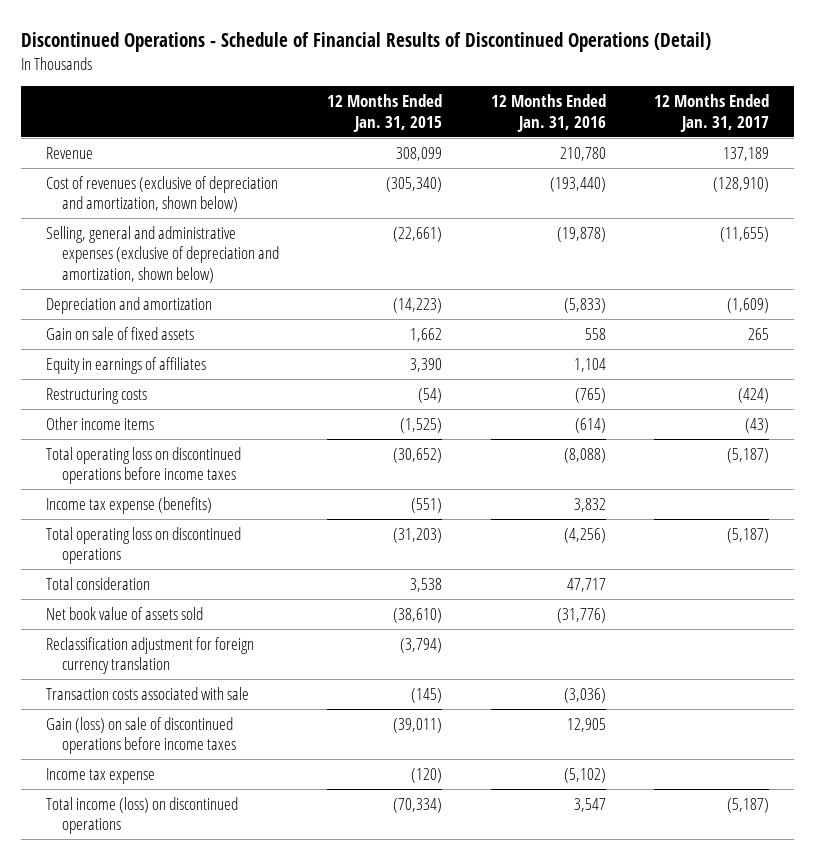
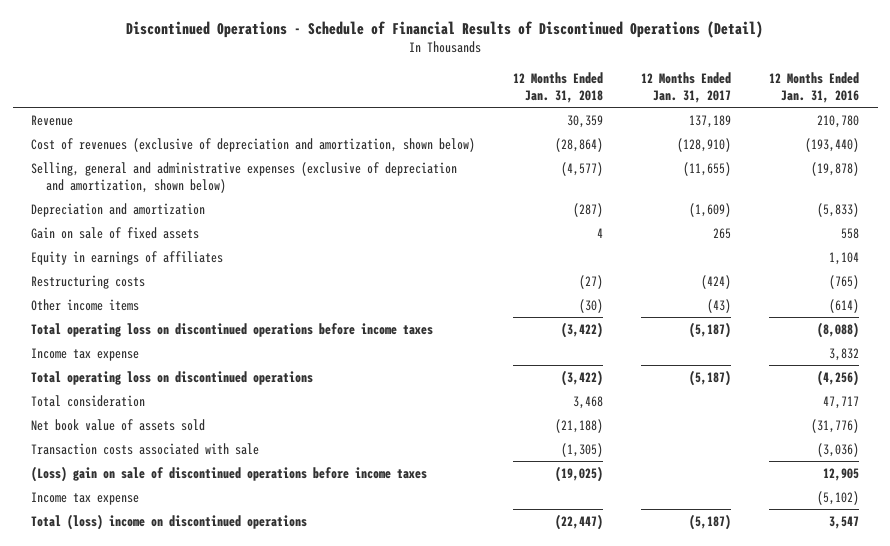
[327,94,443,132] 12 Months Ended Jan. 31, 2015 -> none
none -> [513,71,604,104] 12 Months Ended Jan. 31, 2018
[45,496,212,514] Income tax expense (benefits) -> [31,347,140,361] Income tax expense
[45,636,254,675] Reclassification adjustment for foreign currency translation -> none
[45,716,236,755] Gain (loss) on sale of discontinued operations before income taxes -> [31,465,428,482] (Loss) gain on sale of discontinued operations before income taxes
[45,796,238,835] Total income (loss) on discontinued operations -> [31,513,308,530] Total (loss) income on discontinued operations

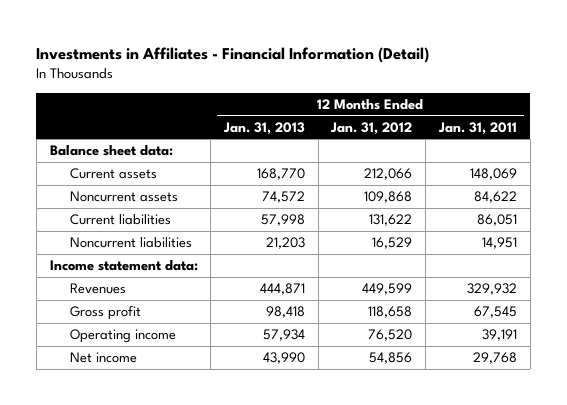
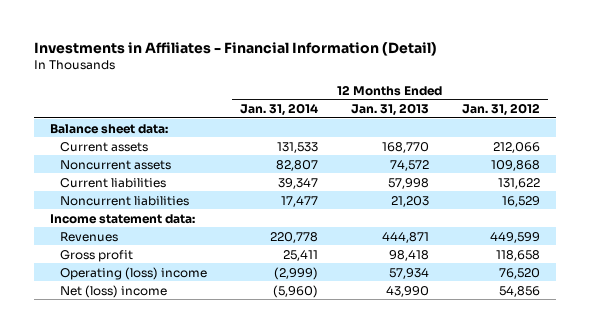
[437,121,517,135] Jan. 31, 2011 -> none
none -> [239,102,318,116] Jan. 31, 2014
[69,329,176,344] Operating income -> [59,266,207,280] Operating (loss) income
[69,352,137,364] Net income -> [59,284,167,298] Net (loss) income

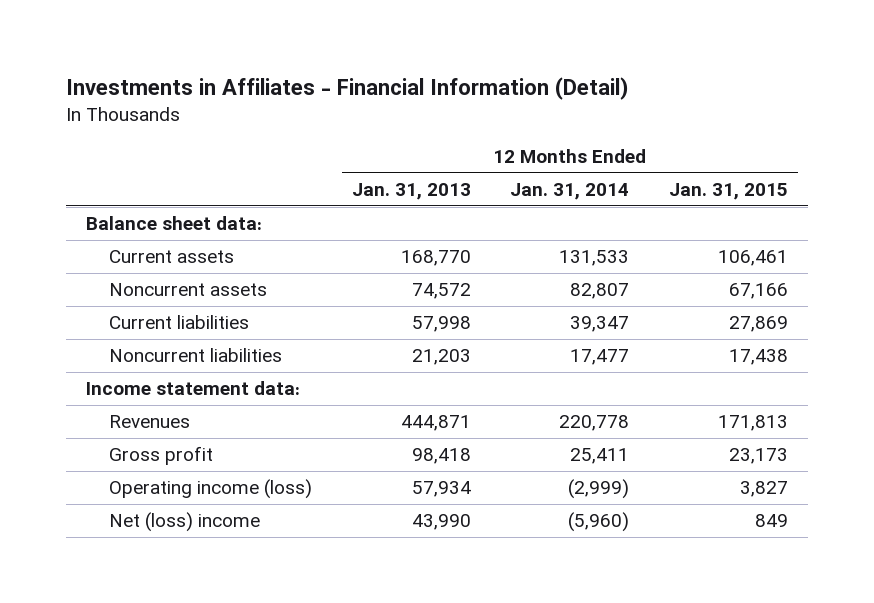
[461,102,540,116] Jan. 31, 2012 -> none
none -> [669,183,789,201] Jan. 31, 2015
[59,266,207,280] Operating (loss) income -> [108,479,312,500] Operating income (loss)

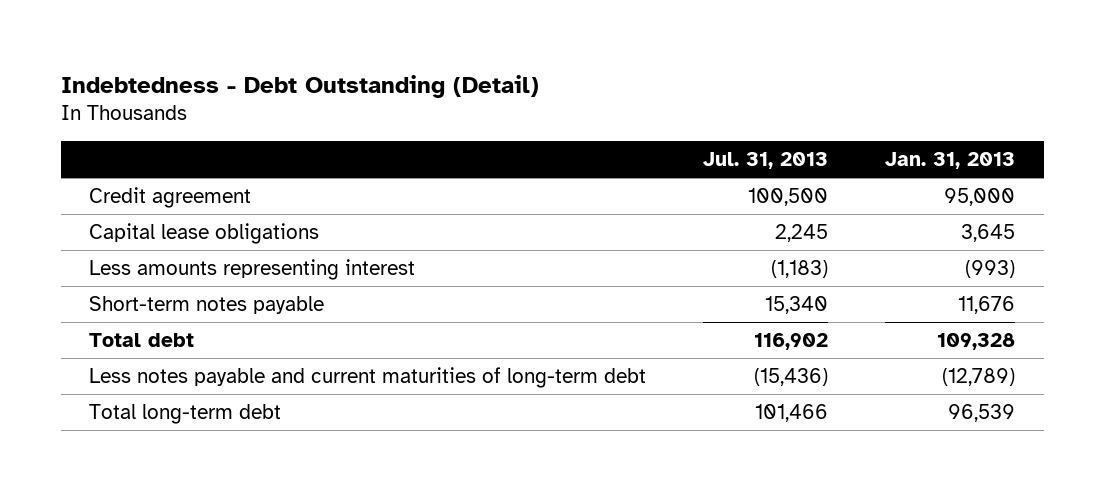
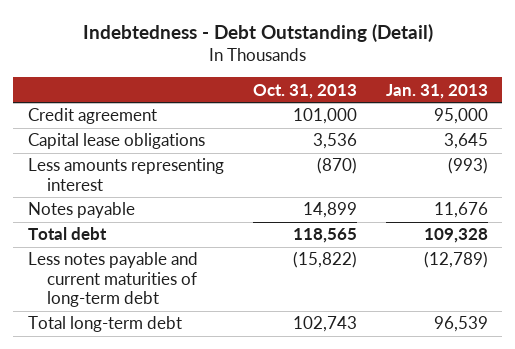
[703,152,829,170] Jul. 31, 2013 -> none
none -> [252,83,357,99] Oct. 31, 2013
[89,296,325,315] Short-term notes payable -> [27,202,135,219] Notes payable

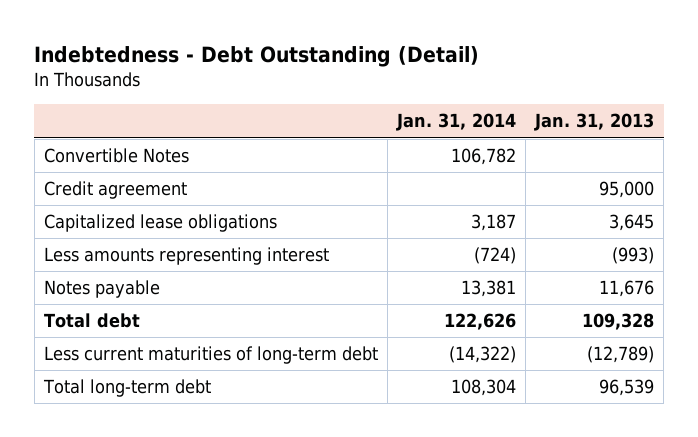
[252,83,357,99] Oct. 31, 2013 -> none
none -> [396,113,517,132] Jan. 31, 2014
none -> [44,148,190,164] Convertible Notes
[27,133,205,150] Capital lease obligations -> [44,214,278,233] Capitalized lease obligations
[27,252,198,308] Less notes payable and current maturities of long-term debt -> [44,346,379,365] Less current maturities of long-term debt

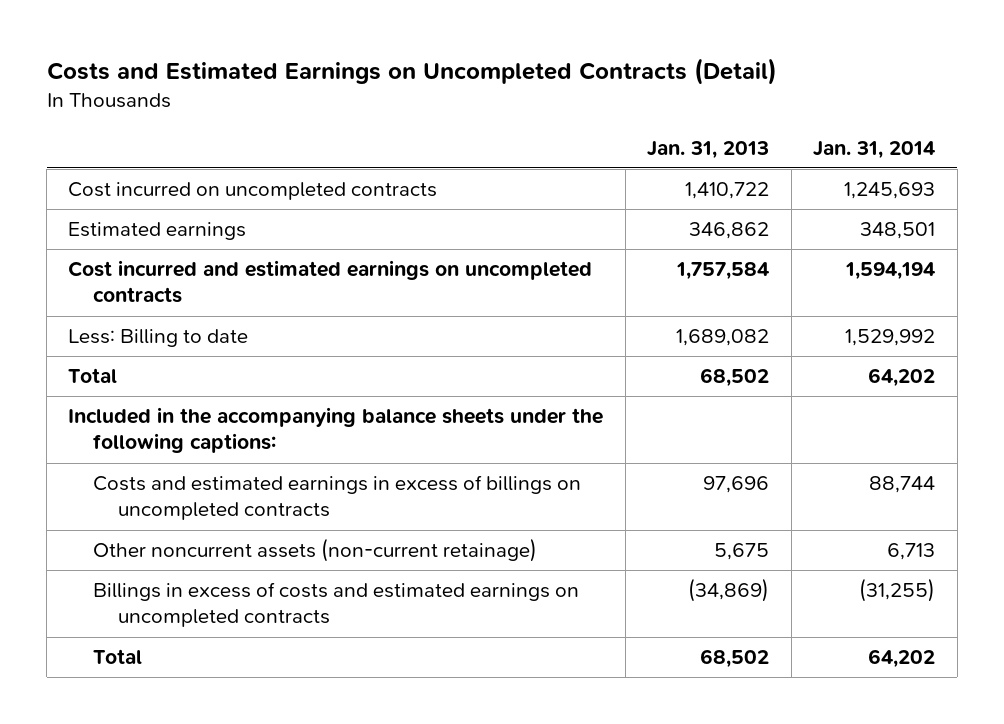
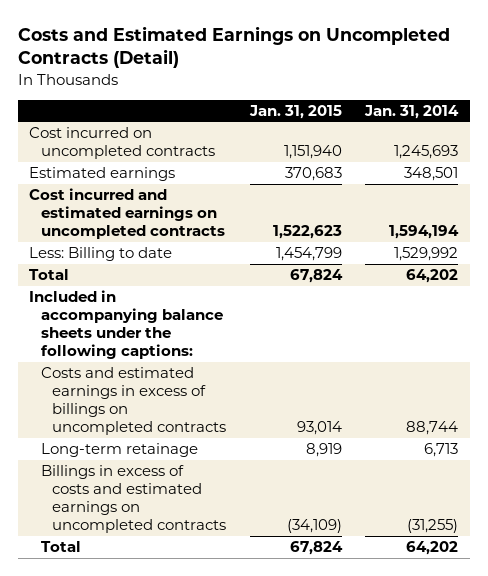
[647,140,770,159] Jan. 31, 2013 -> none
none -> [248,104,342,119] Jan. 31, 2015
[68,407,604,454] Included in the accompanying balance sheets under the following captions: -> [29,290,223,360] Included in accompanying balance sheets under the following captions:
[93,538,538,563] Other noncurrent assets (non-current retainage) -> [40,443,198,458] Long-term retainage

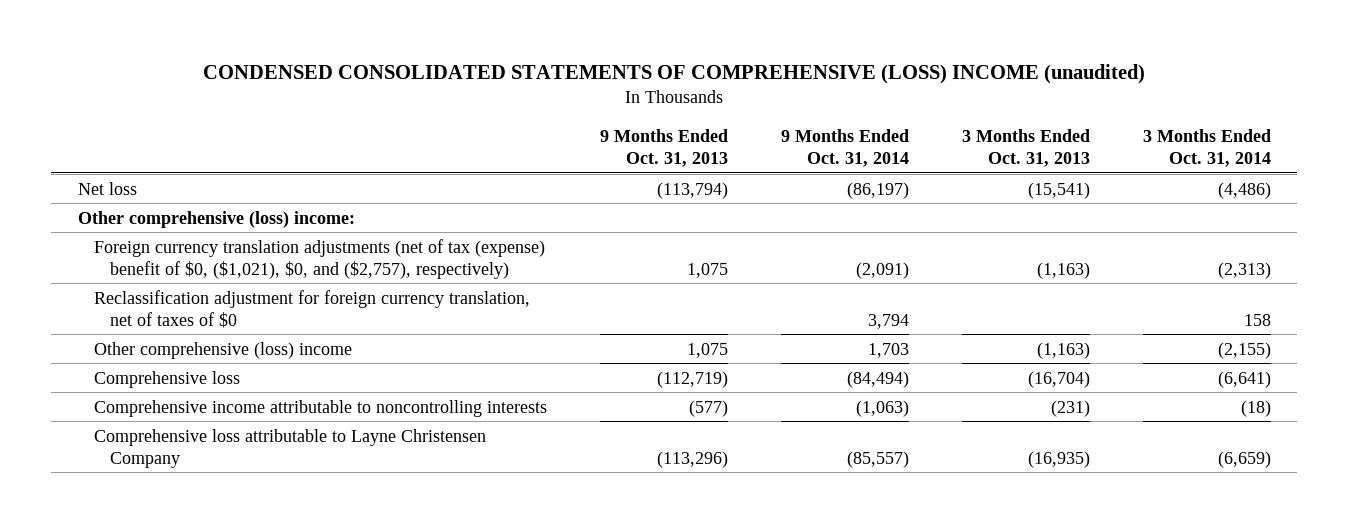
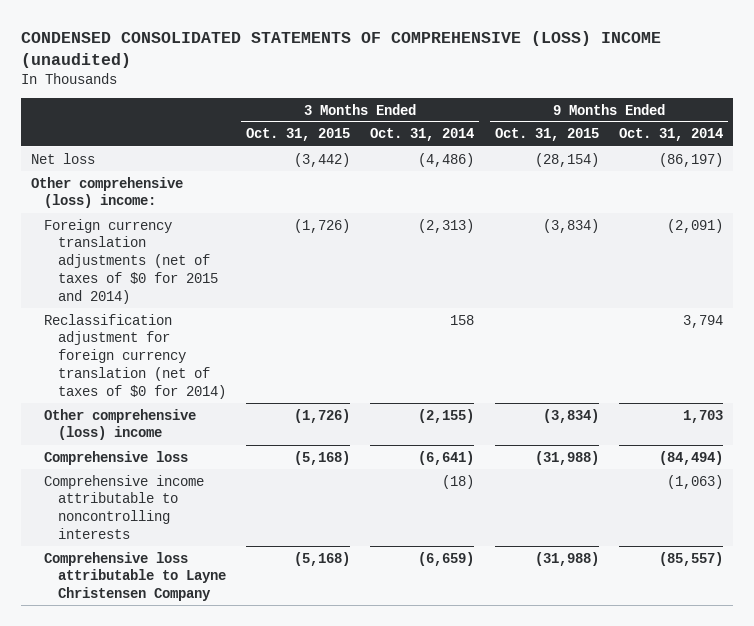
[599,128,728,167] 9 Months Ended Oct. 31, 2013 -> none
[961,128,1090,167] 3 Months Ended Oct. 31, 2013 -> none
none -> [245,128,350,142] Oct. 31, 2015
none -> [494,128,599,142] Oct. 31, 2015
[93,238,545,279] Foreign currency translation adjustments (net of tax (expense) benefit of $0, ($1,021), $0, and ($2,757), respectively) -> [44,218,218,304] Foreign currency translation adjustments (net of taxes of $0 for 2015 and 2014)
[93,289,530,328] Reclassification adjustment for foreign currency translation, net of taxes of $0 -> [44,313,226,399] Reclassification adjustment for foreign currency translation (net of taxes of $0 for 2014)

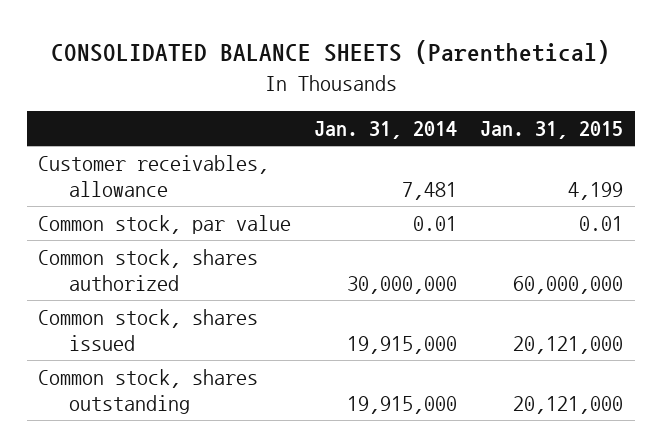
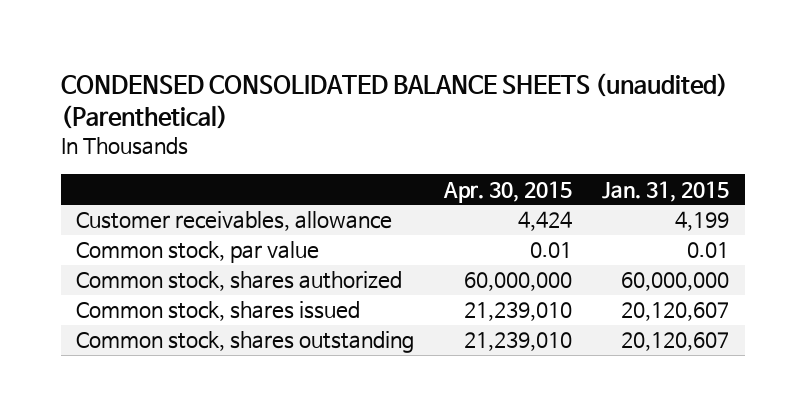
[50,40,610,65] CONSOLIDATED BALANCE SHEETS (Parenthetical) -> [61,73,729,130] CONDENSED CONSOLIDATED BALANCE SHEETS (unaudited) (Parenthetical)
[314,121,458,140] Jan. 31, 2014 -> none
none -> [443,180,573,203] Apr. 30, 2015
[513,336,624,355] 20,121,000 -> [621,302,730,322] 20,120,607
[513,396,624,415] 20,121,000 -> [621,332,730,352] 20,120,607

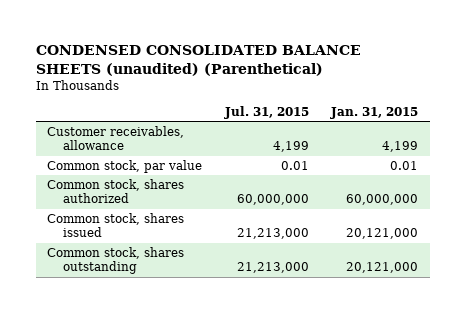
[443,180,573,203] Apr. 30, 2015 -> none
none -> [223,106,309,120] Jul. 31, 2015
[621,302,730,322] 20,120,607 -> [346,228,419,240] 20,121,000
[621,332,730,352] 20,120,607 -> [346,262,419,274] 20,121,000

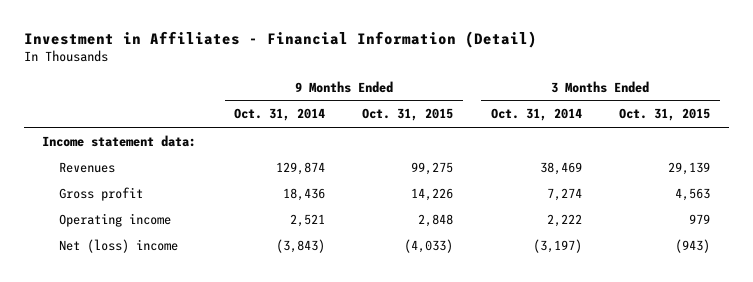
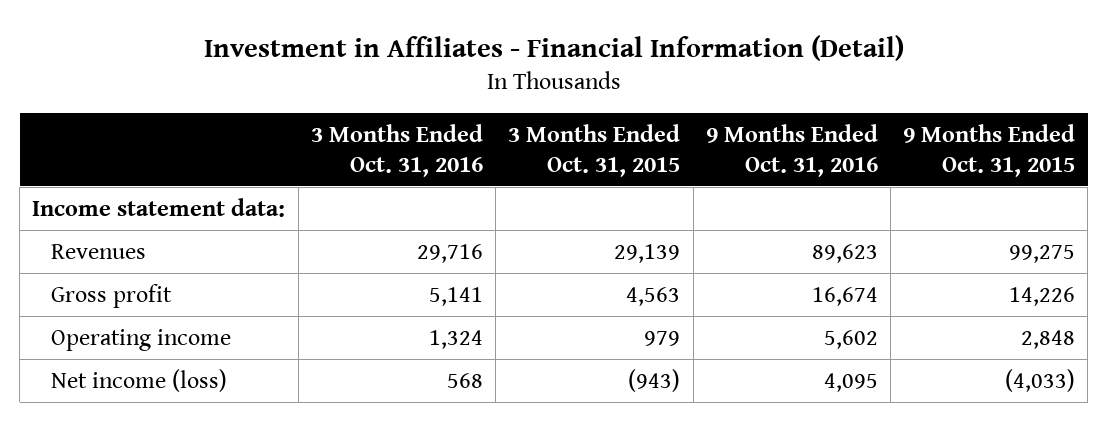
[233,108,325,122] Oct. 31, 2014 -> none
[490,108,582,122] Oct. 31, 2014 -> none
none -> [310,123,483,177] 3 Months Ended Oct. 31, 2016
none -> [705,123,878,177] 9 Months Ended Oct. 31, 2016
[59,238,179,253] Net (loss) income -> [50,368,227,392] Net income (loss)

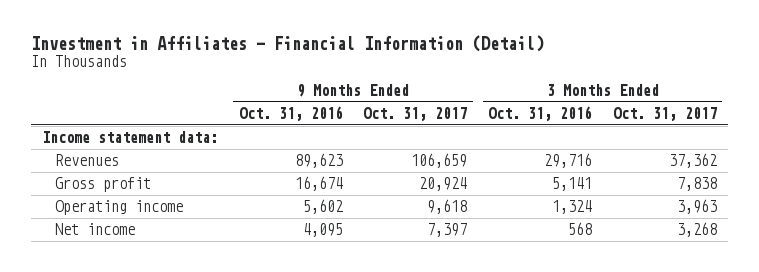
[508,123,681,177] 3 Months Ended Oct. 31, 2015 -> none
[903,123,1076,177] 9 Months Ended Oct. 31, 2015 -> none
none -> [363,106,468,121] Oct. 31, 2017
none -> [613,106,718,121] Oct. 31, 2017
[50,368,227,392] Net income (loss) -> [54,223,135,236] Net income

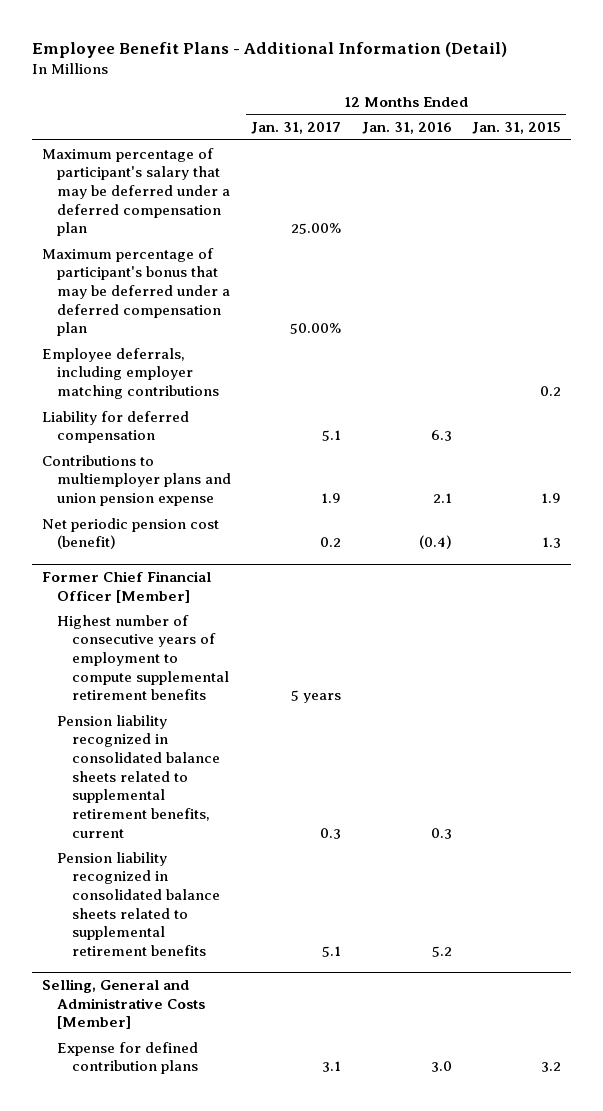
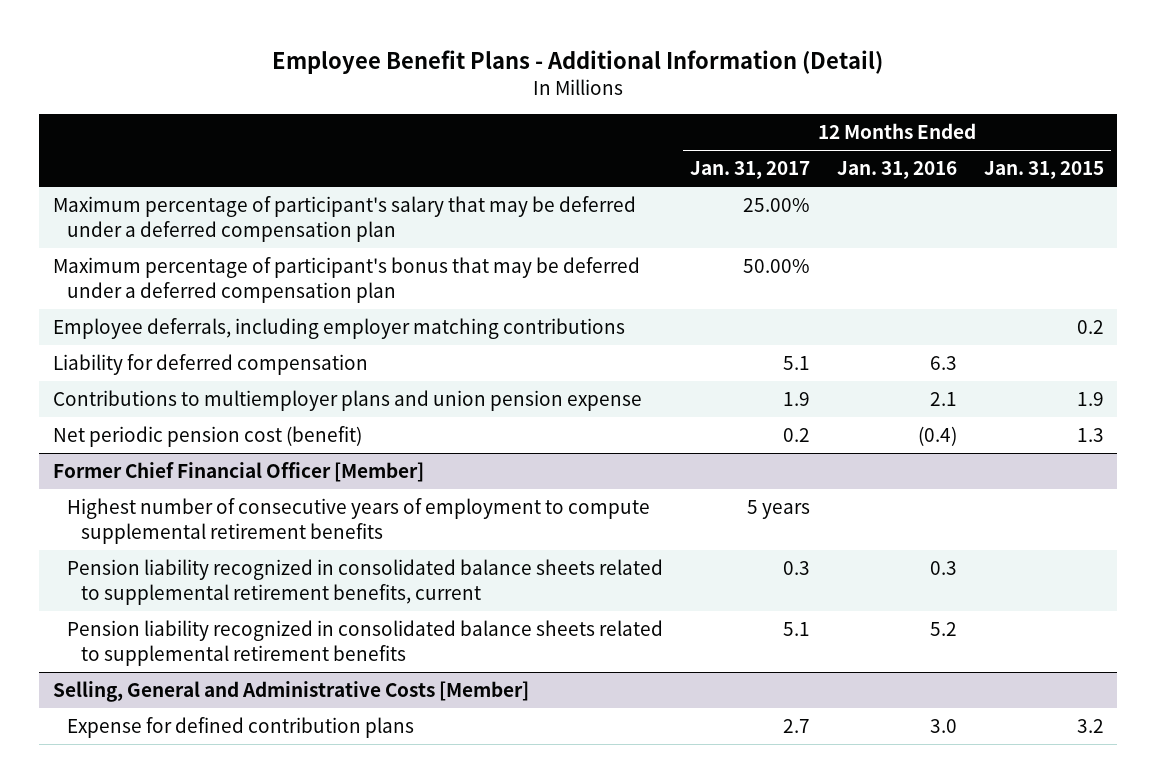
[322,1061,342,1073] 3.1 -> [782,719,810,734] 2.7

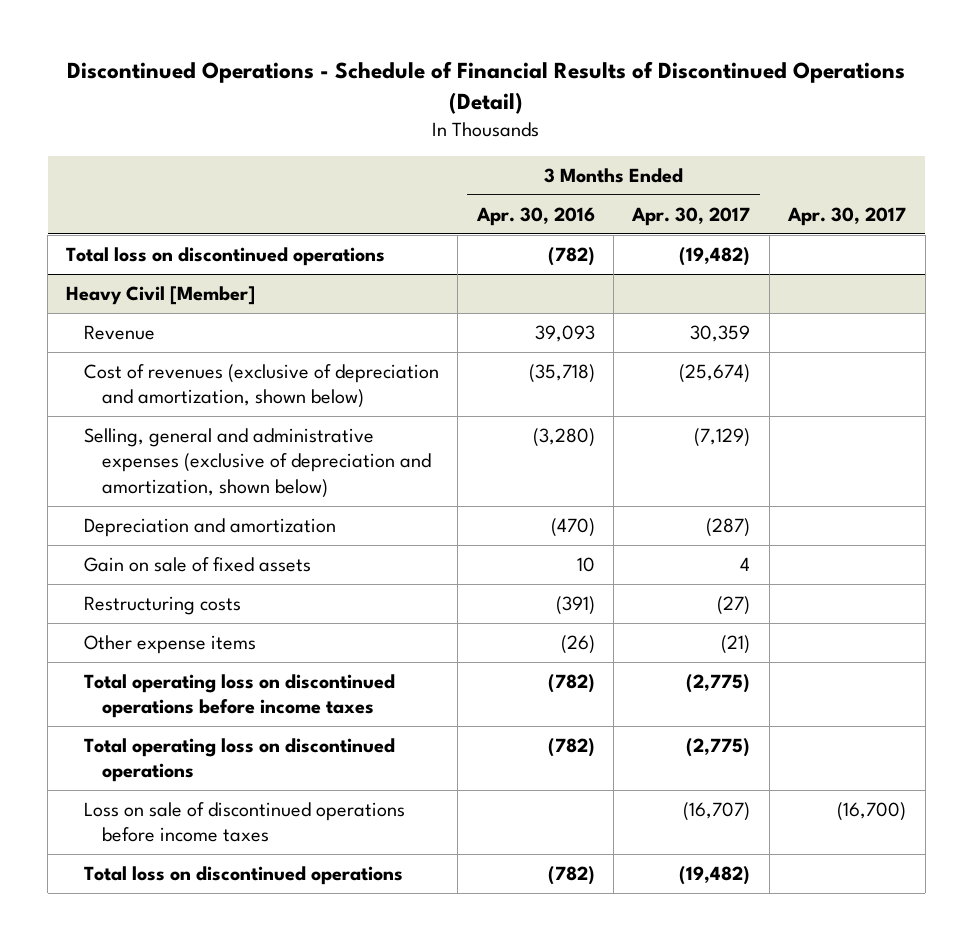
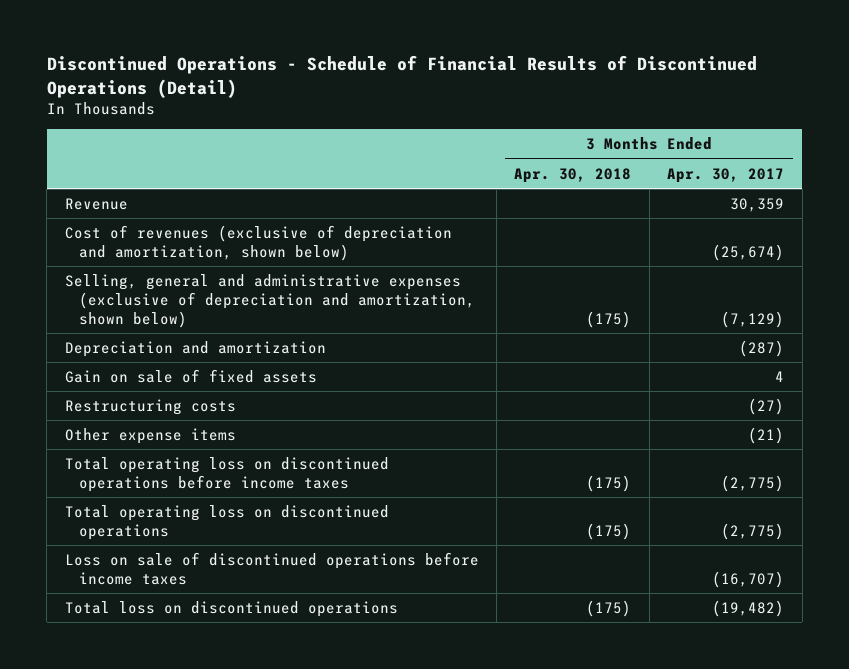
[475,206,595,226] Apr. 30, 2016 -> none
[787,206,907,226] Apr. 30, 2017 -> none
none -> [514,167,632,183] Apr. 30, 2018
[66,247,386,267] Total loss on discontinued operations -> none
[66,286,256,306] Heavy Civil [Member] -> none

